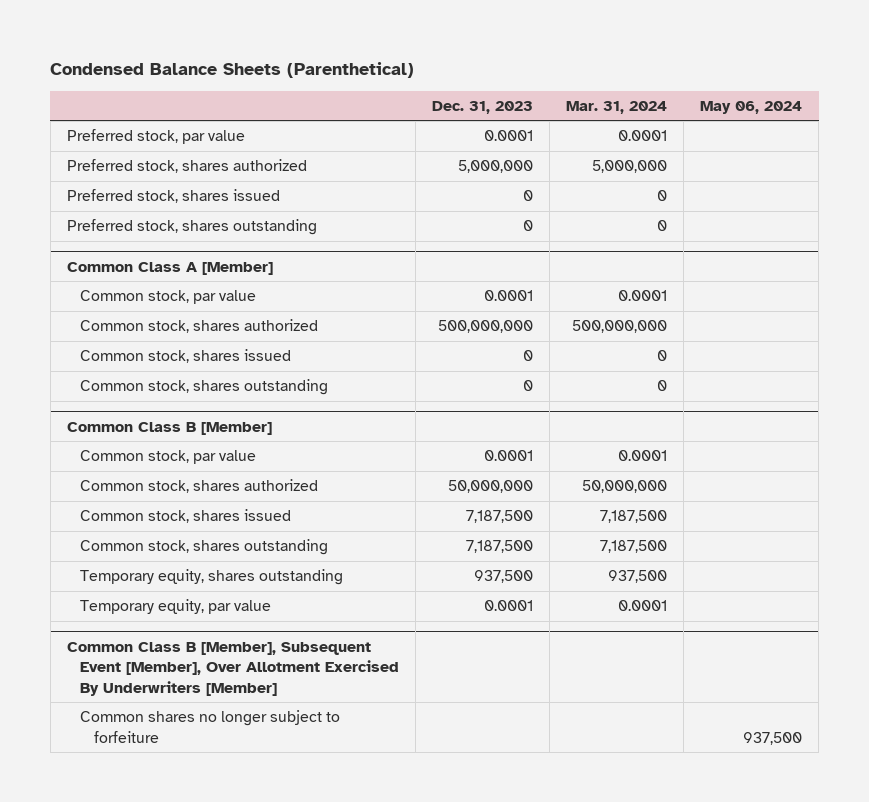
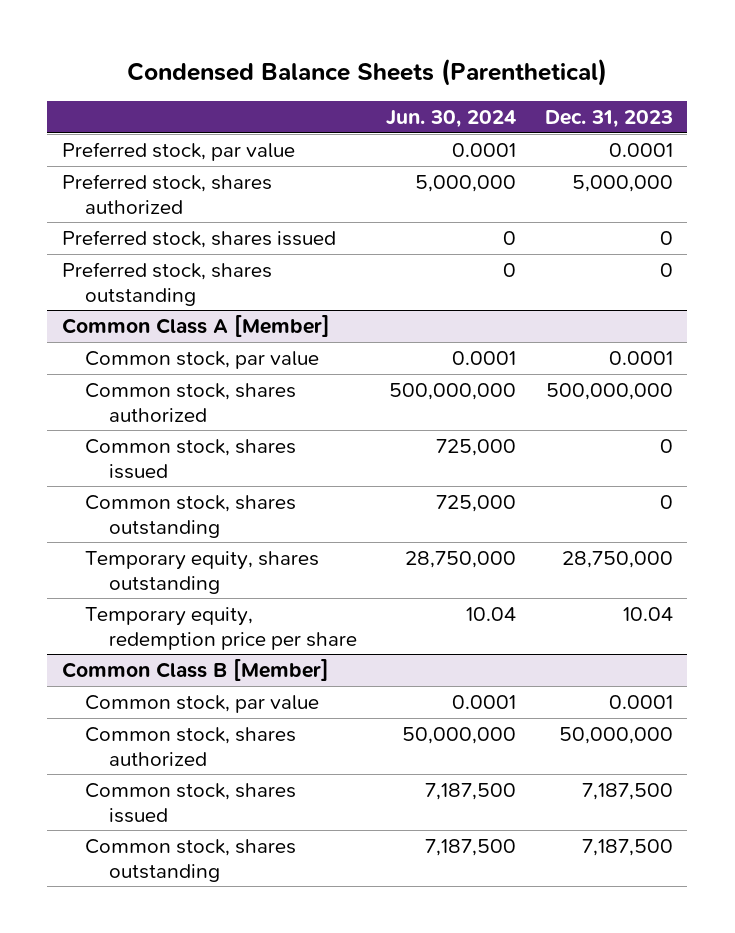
[566,100,668,114] Mar. 31, 2024 -> none
[700,100,803,114] May 06, 2024 -> none
none -> [385,110,516,129] Jun. 30, 2024
none -> [85,550,320,594] Temporary equity, shares outstanding
none -> [85,606,357,650] Temporary equity, redemption price per share
[80,569,344,586] Temporary equity, shares outstanding -> none
[80,599,272,615] Temporary equity, par value -> none
[66,641,400,696] Common Class B [Member], Subsequent Event [Member], Over Allotment Exercised By Underwriters [Member] -> none
[80,710,341,743] Common shares no longer subject to forfeiture -> none

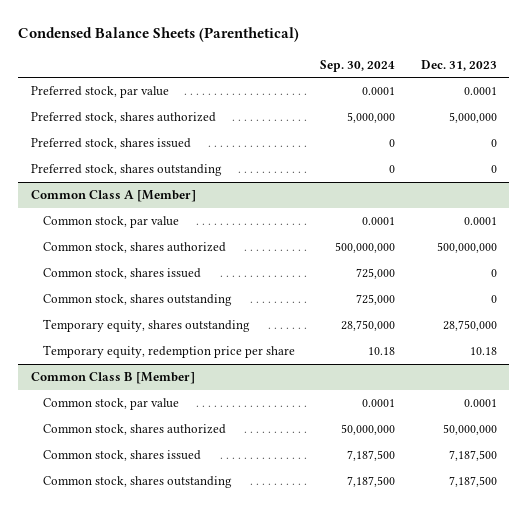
[385,110,516,129] Jun. 30, 2024 -> none
none -> [320,59,396,72] Sep. 30, 2024
[622,606,673,621] 10.04 -> [469,347,497,356] 10.18

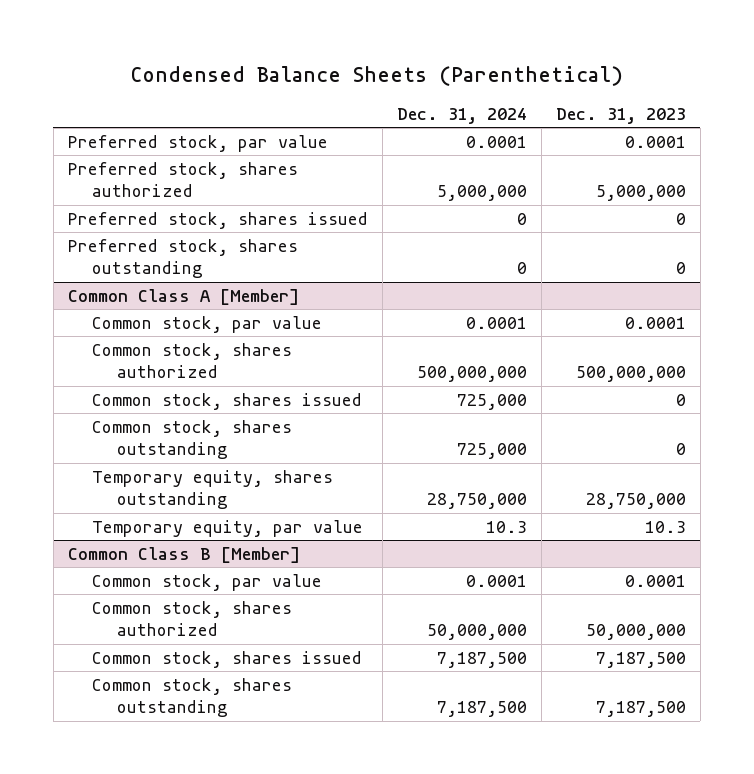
[320,59,396,72] Sep. 30, 2024 -> none
none -> [396,107,527,124] Dec. 31, 2024
[42,345,295,359] Temporary equity, redemption price per share -> none
none -> [92,519,364,537] Temporary equity, par value

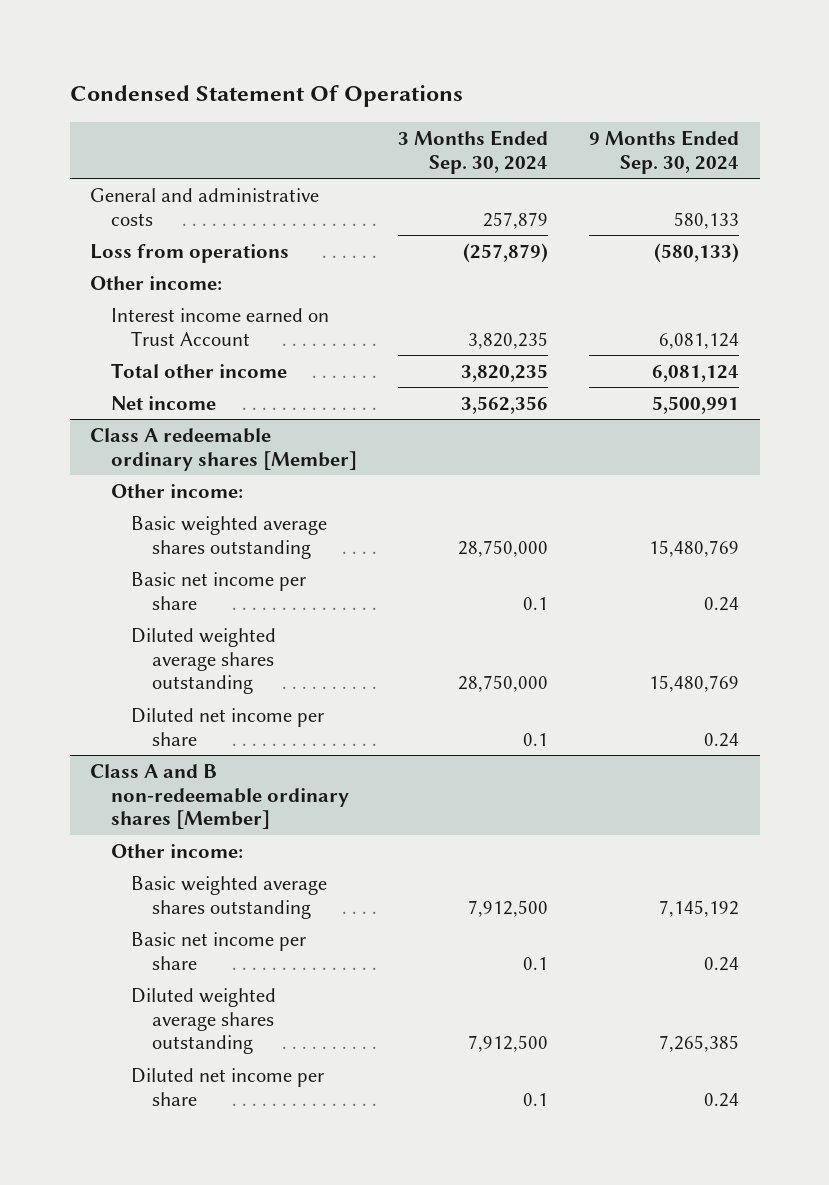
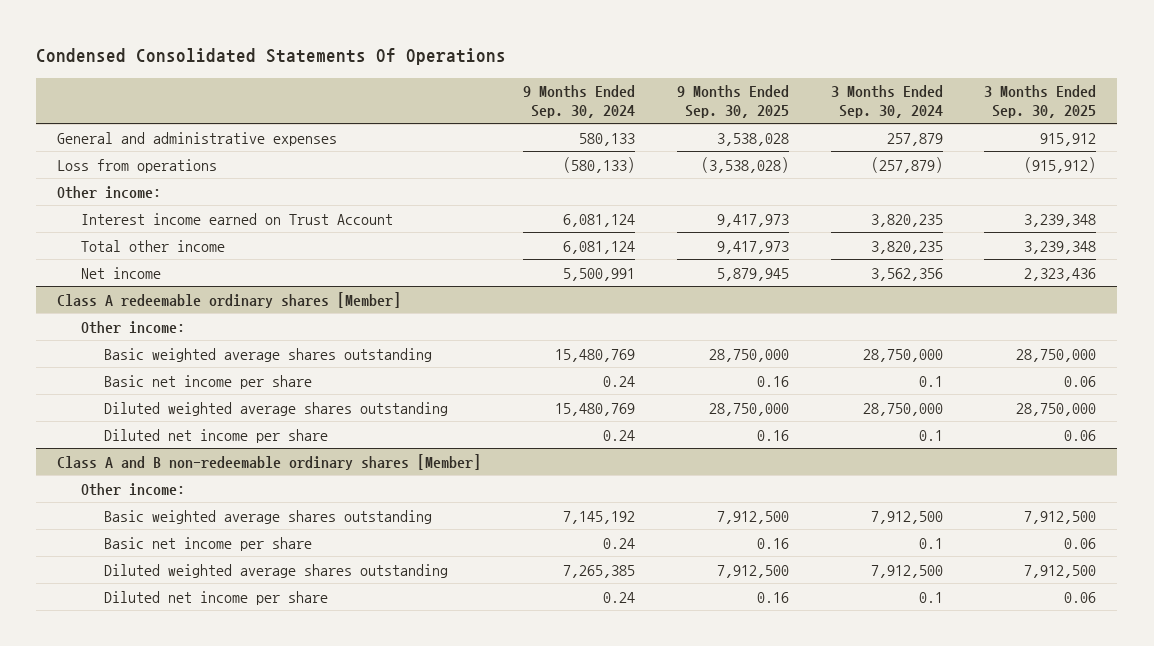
[69,85,463,108] Condensed Statement Of Operations -> [36,48,507,66] Condensed Consolidated Statements Of Operations
none -> [676,85,789,119] 9 Months Ended Sep. 30, 2025
none -> [984,85,1097,119] 3 Months Ended Sep. 30, 2025
[90,187,320,226] General and administrative costs -> [57,131,338,146] General and administrative expenses

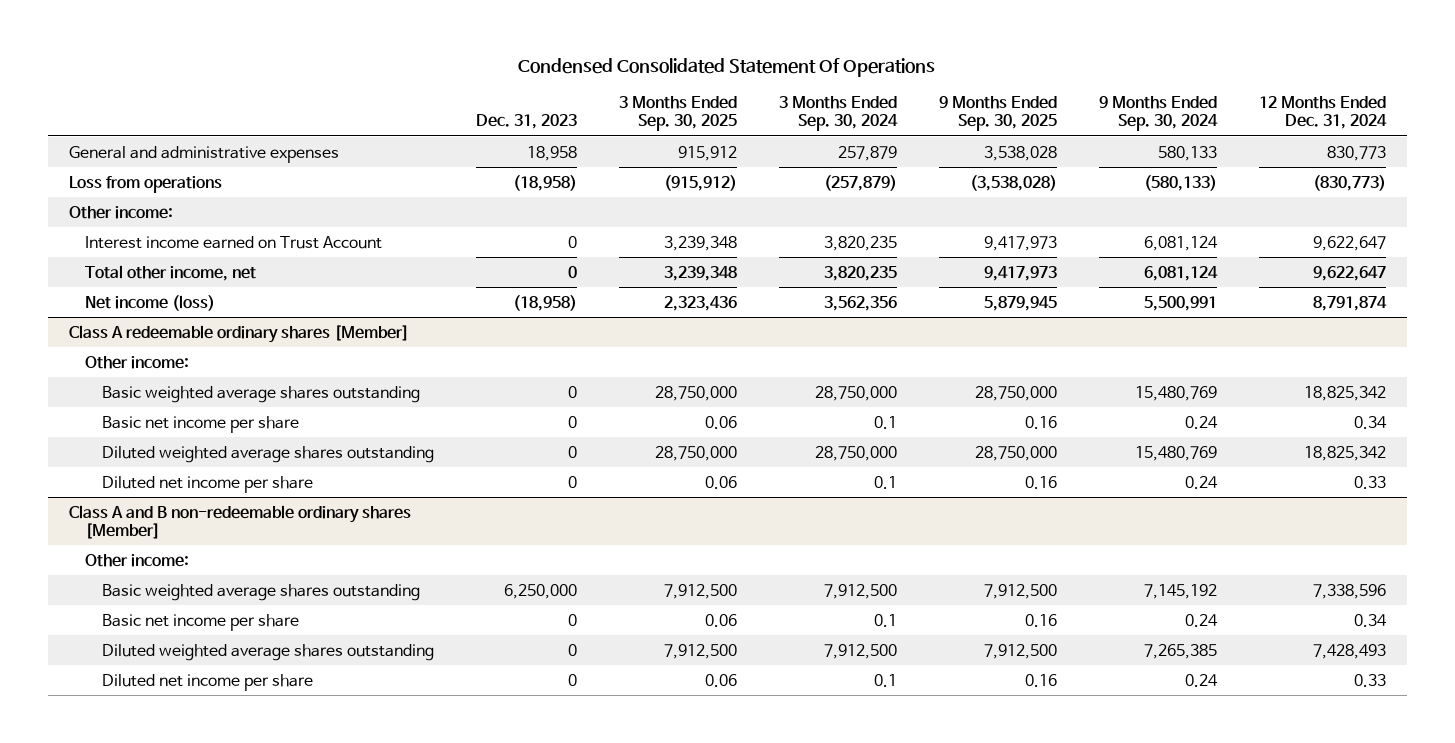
[36,48,507,66] Condensed Consolidated Statements Of Operations -> [518,57,936,77] Condensed Consolidated Statement Of Operations
none -> [475,114,577,130] Dec. 31, 2023
none -> [1258,96,1387,130] 12 Months Ended Dec. 31, 2024
[80,239,225,252] Total other income -> [85,264,257,281] Total other income, net
[80,266,161,279] Net income -> [85,294,216,311] Net income (loss)

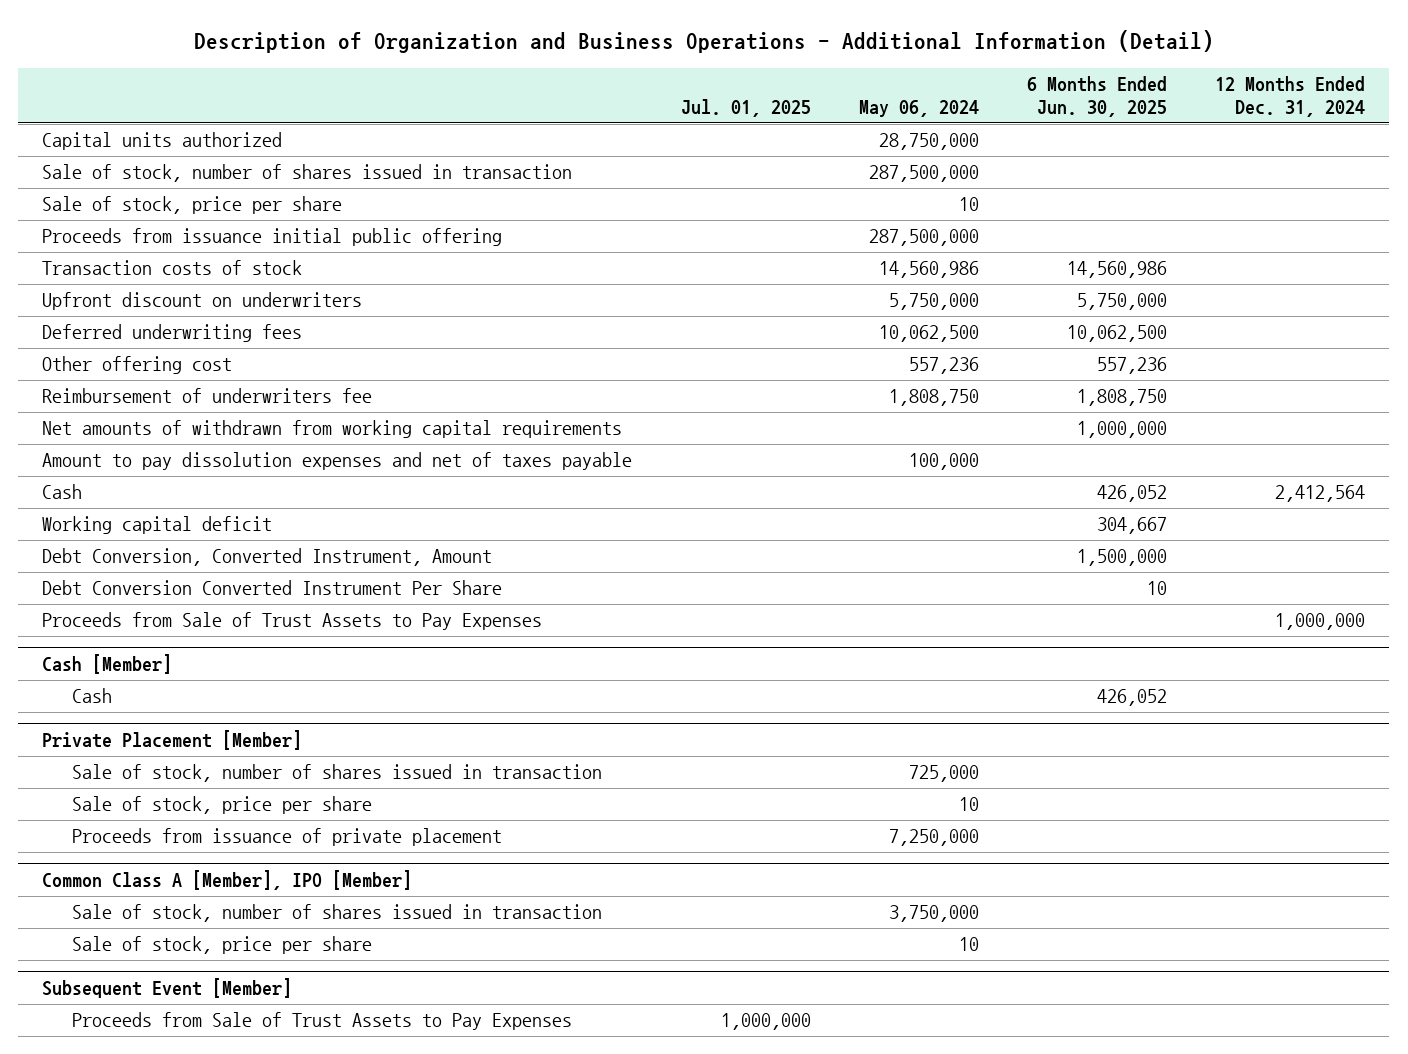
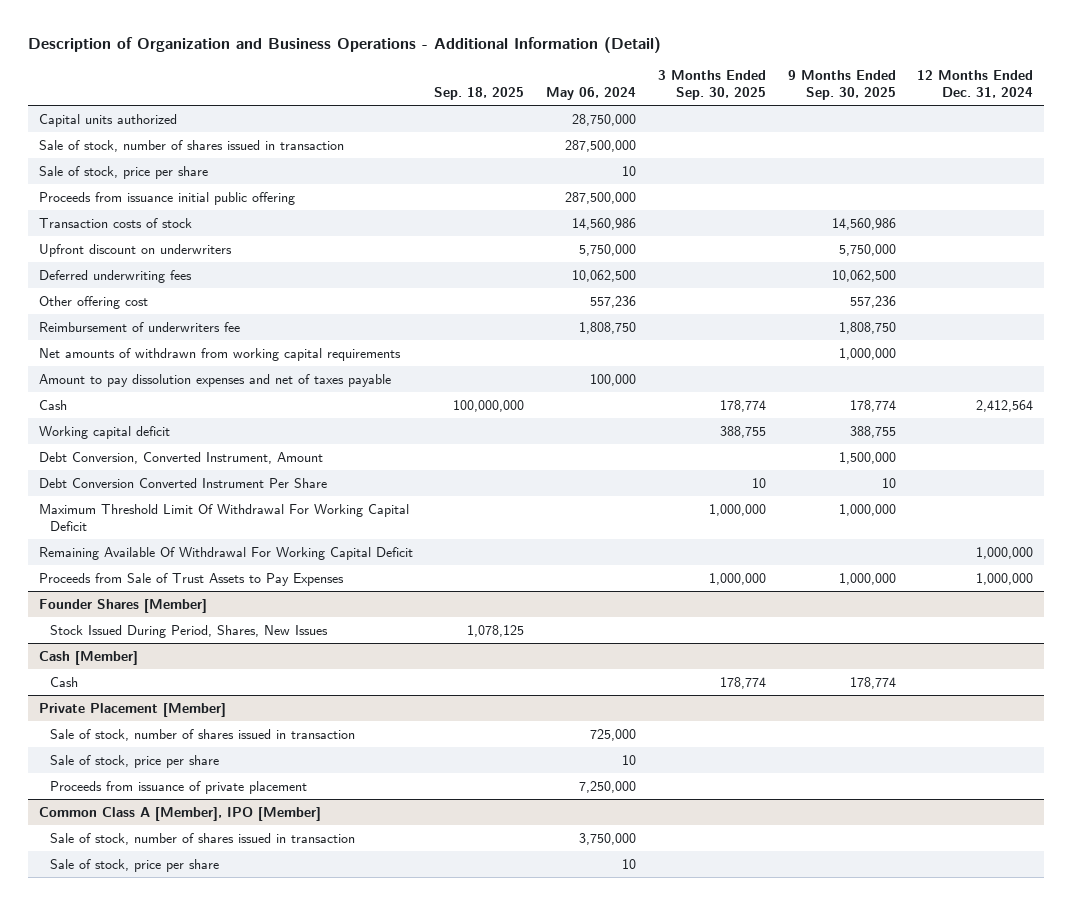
[680,98,811,117] Jul. 01, 2025 -> none
[1027,76,1168,117] 6 Months Ended Jun. 30, 2025 -> none
none -> [434,86,525,100] Sep. 18, 2025
none -> [657,69,766,100] 3 Months Ended Sep. 30, 2025
none -> [787,69,896,100] 9 Months Ended Sep. 30, 2025
none -> [38,503,409,531] Maximum Threshold Limit Of Withdrawal For Working Capital Deficit
none -> [38,546,413,560] Remaining Available Of Withdrawal For Working Capital Deficit
none -> [38,598,207,613] Founder Shares [Member]
none -> [49,624,328,638] Stock Issued During Period, Shares, New Issues
[42,977,293,998] Subsequent Event [Member] -> none
[71,1012,572,1031] Proceeds from Sale of Trust Assets to Pay Expenses -> none

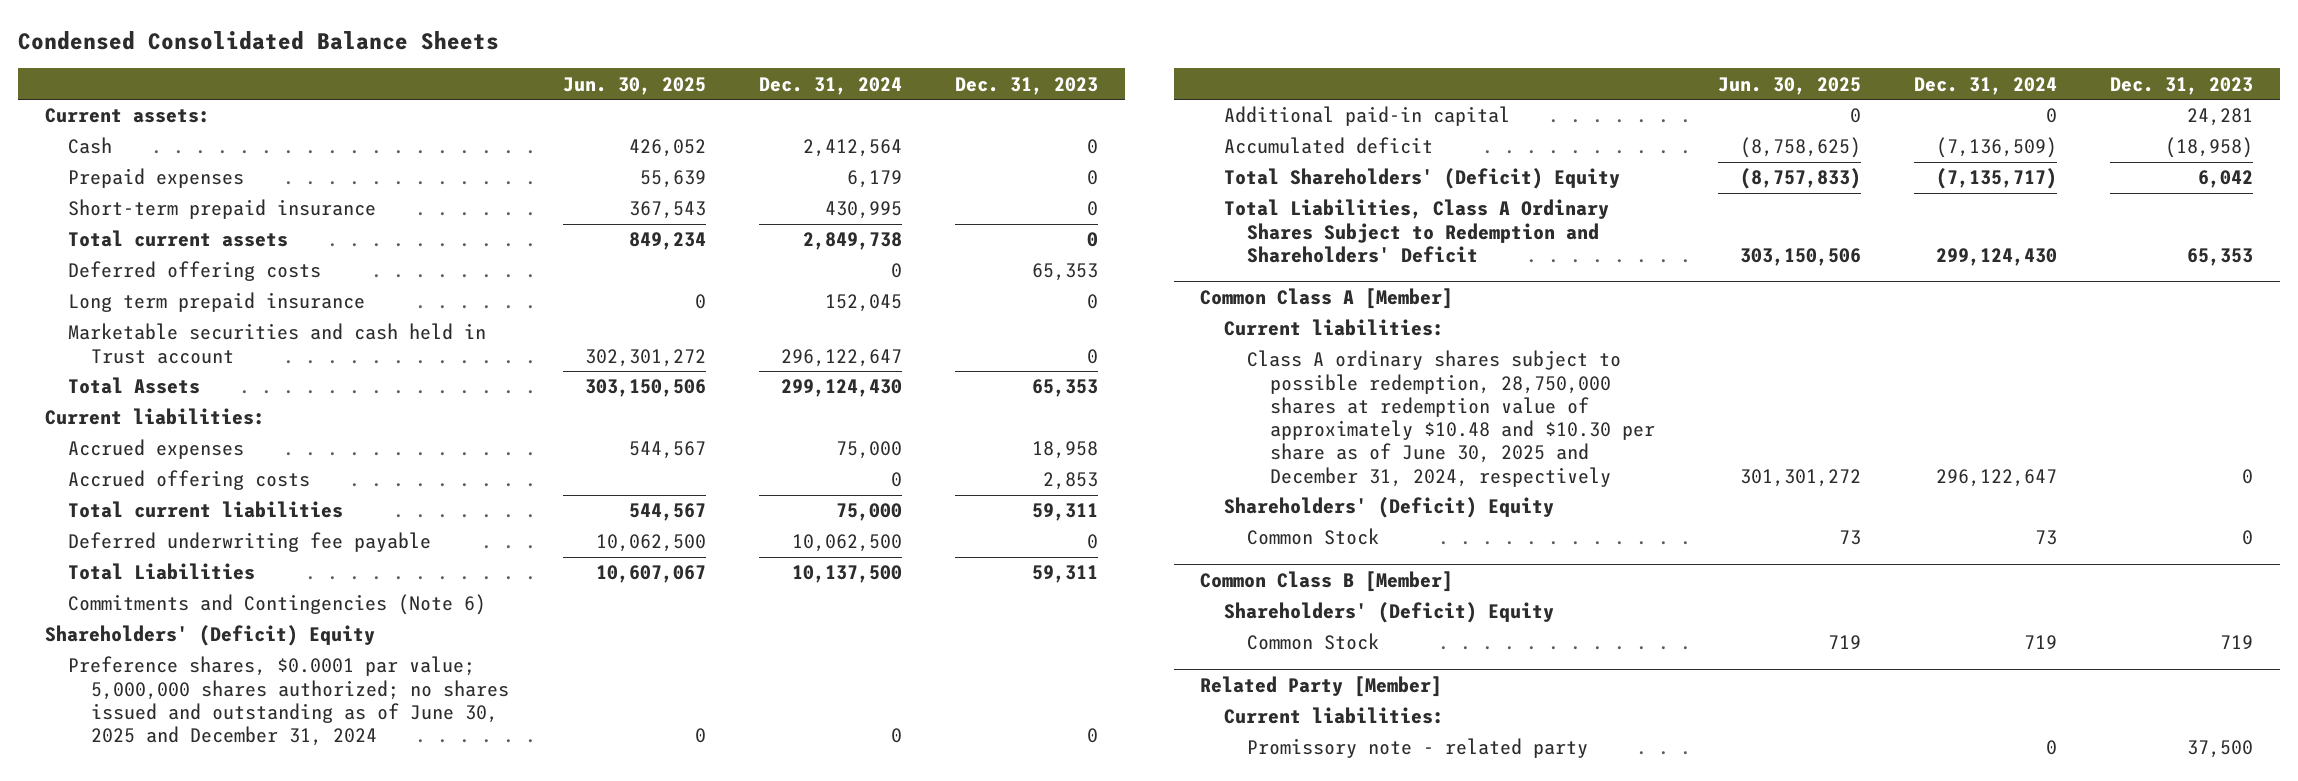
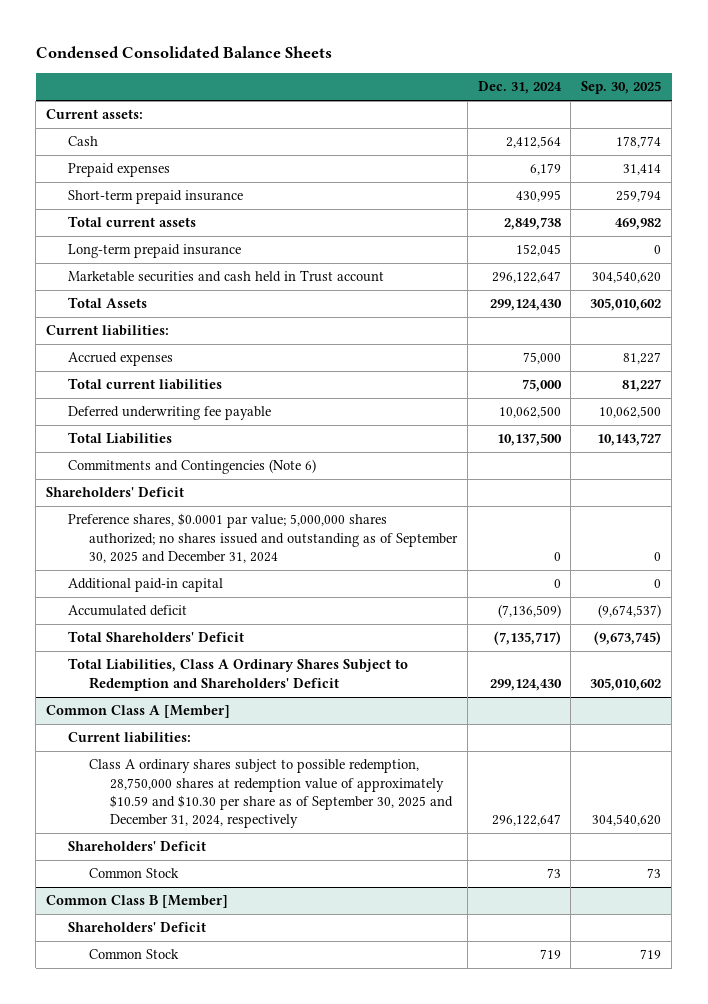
[562,76,706,95] Jun. 30, 2025 -> none
[954,76,1098,95] Dec. 31, 2023 -> none
none -> [581,81,662,95] Sep. 30, 2025
[68,261,322,282] Deferred offering costs -> none
[68,292,366,313] Long term prepaid insurance -> [67,244,241,259] Long-term prepaid insurance
[68,470,311,491] Accrued offering costs -> none
[44,625,375,647] Shareholders' (Deficit) Equity -> [46,487,185,498] Shareholders' Deficit
[68,656,510,747] Preference shares, $0.0001 par value; 5,000,000 shares authorized; no shares issued and outstanding as of June 30, 2025 and December 31, 2024 -> [67,513,458,563] Preference shares, $0.0001 par value; 5,000,000 shares authorized; no shares issued and outstanding as of September 30, 2025 and December 31, 2024
[1223,168,1620,190] Total Shareholders' (Deficit) Equity -> [67,631,244,643] Total Shareholders' Deficit
[1246,350,1656,487] Class A ordinary shares subject to possible redemption, 28,750,000 shares at redemption value of approximately $10.48 and $10.30 per share as of June 30, 2025 and December 31, 2024, respectively -> [88,759,454,829] Class A ordinary shares subject to possible redemption, 28,750,000 shares at redemption value of approximately $10.59 and $10.30 per share as of September 30, 2025 and December 31, 2024, respectively
[1223,497,1554,519] Shareholders' (Deficit) Equity -> [67,841,206,852] Shareholders' Deficit
[1223,602,1554,624] Shareholders' (Deficit) Equity -> [67,922,206,933] Shareholders' Deficit
[1200,675,1443,697] Related Party [Member] -> none
[1223,707,1444,725] Current liabilities: -> none
[1246,738,1588,759] Promissory note - related party -> none

